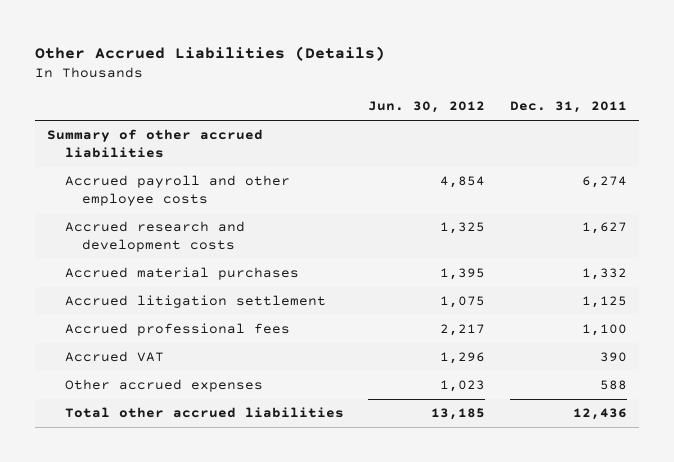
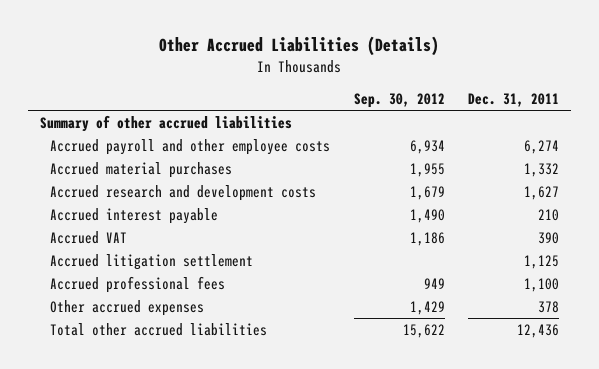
[368,101,486,114] Jun. 30, 2012 -> none
none -> [353,93,445,109] Sep. 30, 2012
[64,221,245,253] Accrued research and development costs -> [50,184,317,201] Accrued research and development costs
none -> [50,207,219,224] Accrued interest payable
[64,351,164,363] Accrued VAT -> [50,230,128,244] Accrued VAT
[599,380,627,391] 588 -> [538,300,560,313] 378

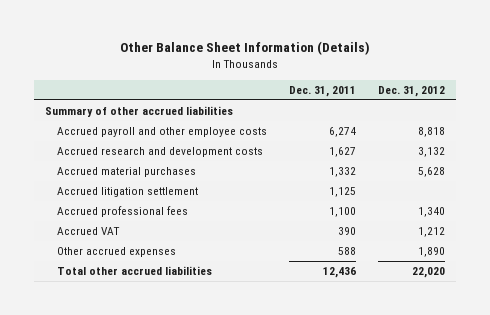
[159,36,440,57] Other Accrued Liabilities (Details) -> [120,40,371,55] Other Balance Sheet Information (Details)
[353,93,445,109] Sep. 30, 2012 -> none
none -> [378,85,446,97] Dec. 31, 2012
[50,207,219,224] Accrued interest payable -> none
[50,161,233,178] Accrued material purchases -> [56,167,196,178] Accrued material purchases
[50,230,128,244] Accrued VAT -> [56,227,120,236] Accrued VAT
[538,300,560,313] 378 -> [337,247,356,256] 588

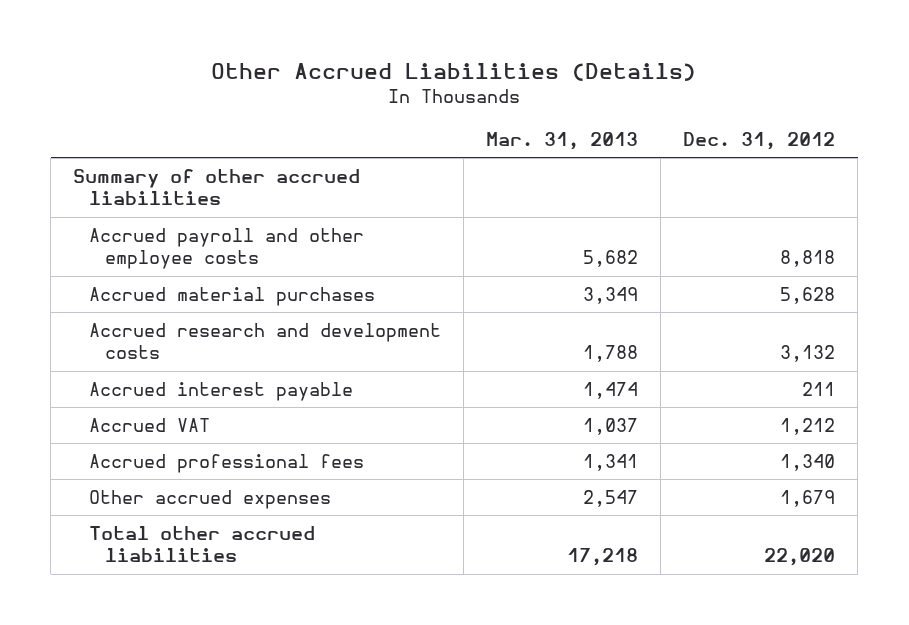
[120,40,371,55] Other Balance Sheet Information (Details) -> [211,62,697,81] Other Accrued Liabilities (Details)
[288,85,356,97] Dec. 31, 2011 -> none
none -> [486,132,639,151] Mar. 31, 2013
[56,187,198,198] Accrued litigation settlement -> none
[56,147,263,158] Accrued research and development costs -> [89,322,442,360] Accrued research and development costs
none -> [89,381,354,401] Accrued interest payable
[56,206,188,218] Accrued professional fees -> [89,453,365,473] Accrued professional fees
[418,247,446,258] 1,890 -> [780,489,836,507] 1,679

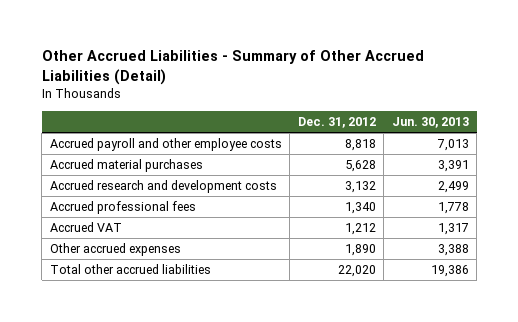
[211,62,697,81] Other Accrued Liabilities (Details) -> [41,50,424,86] Other Accrued Liabilities - Summary of Other Accrued Liabilities (Detail)
[486,132,639,151] Mar. 31, 2013 -> none
none -> [391,117,469,129] Jun. 30, 2013
[73,168,361,206] Summary of other accrued liabilities -> none
[89,381,354,401] Accrued interest payable -> none
[89,417,211,432] Accrued VAT -> [49,222,122,233] Accrued VAT
[780,489,836,507] 1,679 -> [344,244,376,257] 1,890

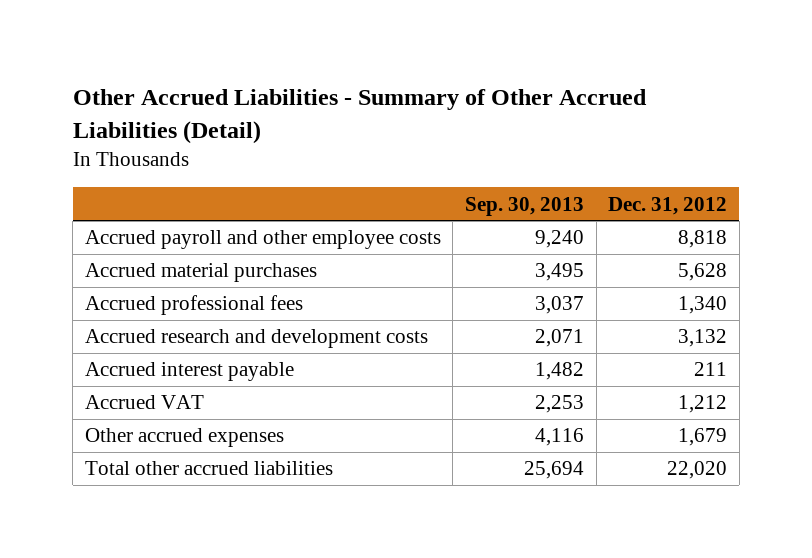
[391,117,469,129] Jun. 30, 2013 -> none
none -> [465,196,585,216] Sep. 30, 2013
[49,180,277,194] Accrued research and development costs -> [84,329,428,349] Accrued research and development costs
none -> [84,362,294,382] Accrued interest payable
[344,244,376,257] 1,890 -> [678,428,728,447] 1,679

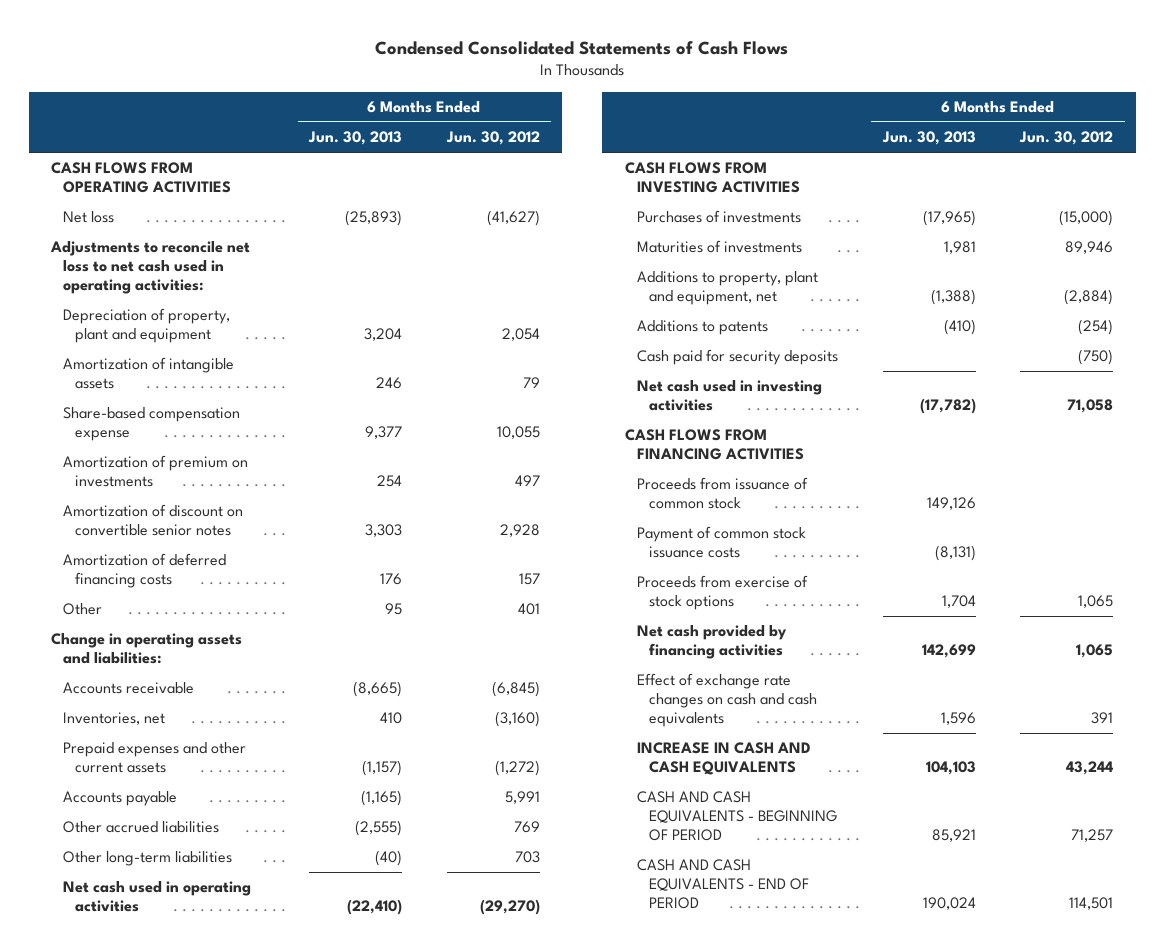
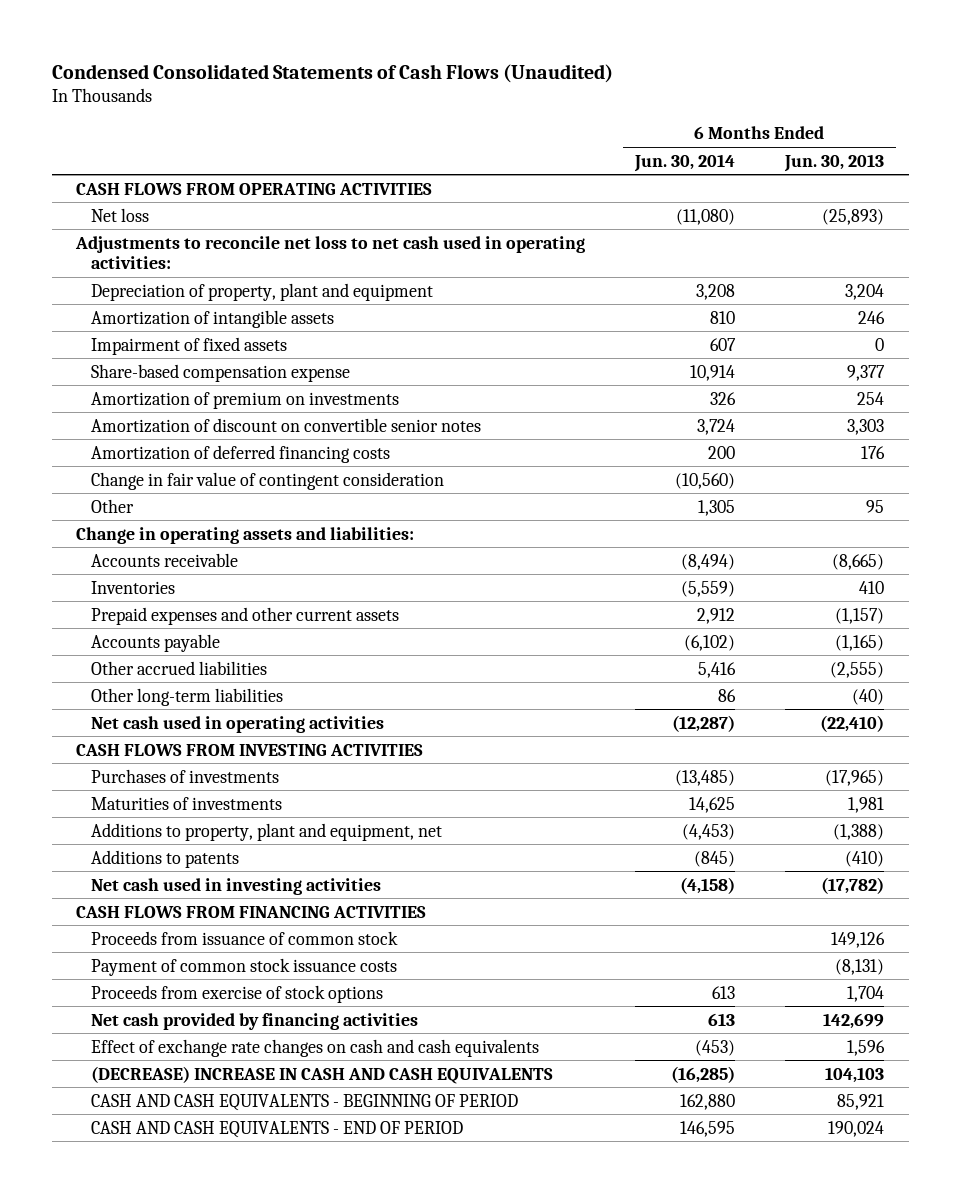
[375,40,789,55] Condensed Consolidated Statements of Cash Flows -> [51,63,613,83] Condensed Consolidated Statements of Cash Flows (Unaudited)
[445,131,540,146] Jun. 30, 2012 -> none
none -> [634,153,736,172] Jun. 30, 2014
none -> [90,336,287,355] Impairment of fixed assets
none -> [90,471,444,490] Change in fair value of contingent consideration
[62,712,165,726] Inventories, net -> [90,580,175,594] Inventories
[636,349,838,366] Cash paid for security deposits -> none
[636,742,811,776] INCREASE IN CASH AND CASH EQUIVALENTS -> [90,1065,553,1084] (DECREASE) INCREASE IN CASH AND CASH EQUIVALENTS

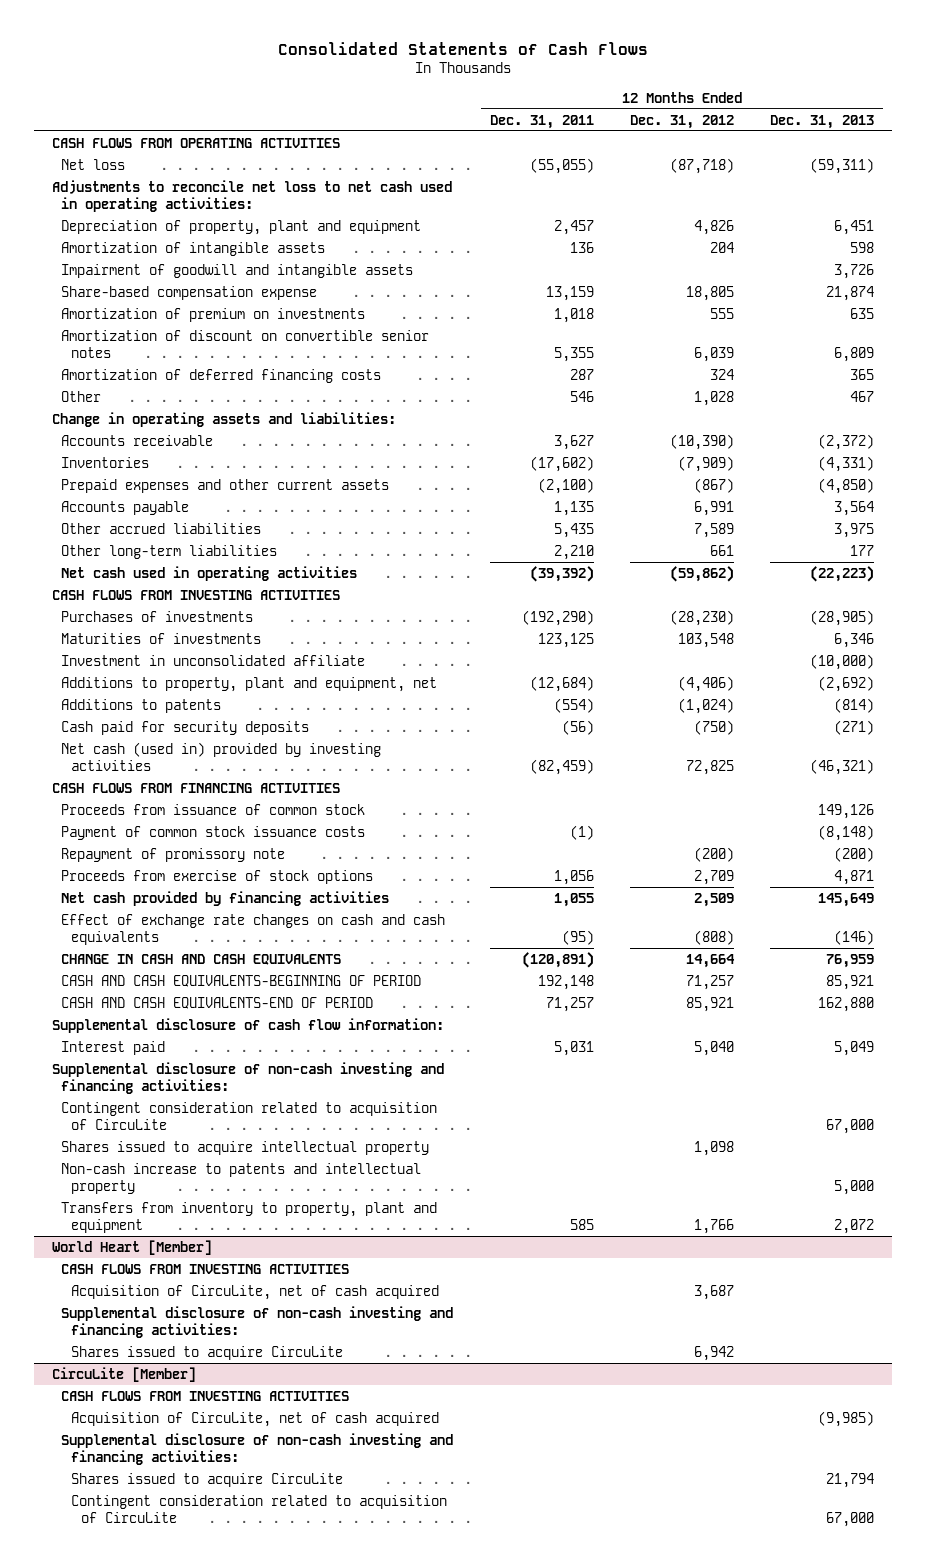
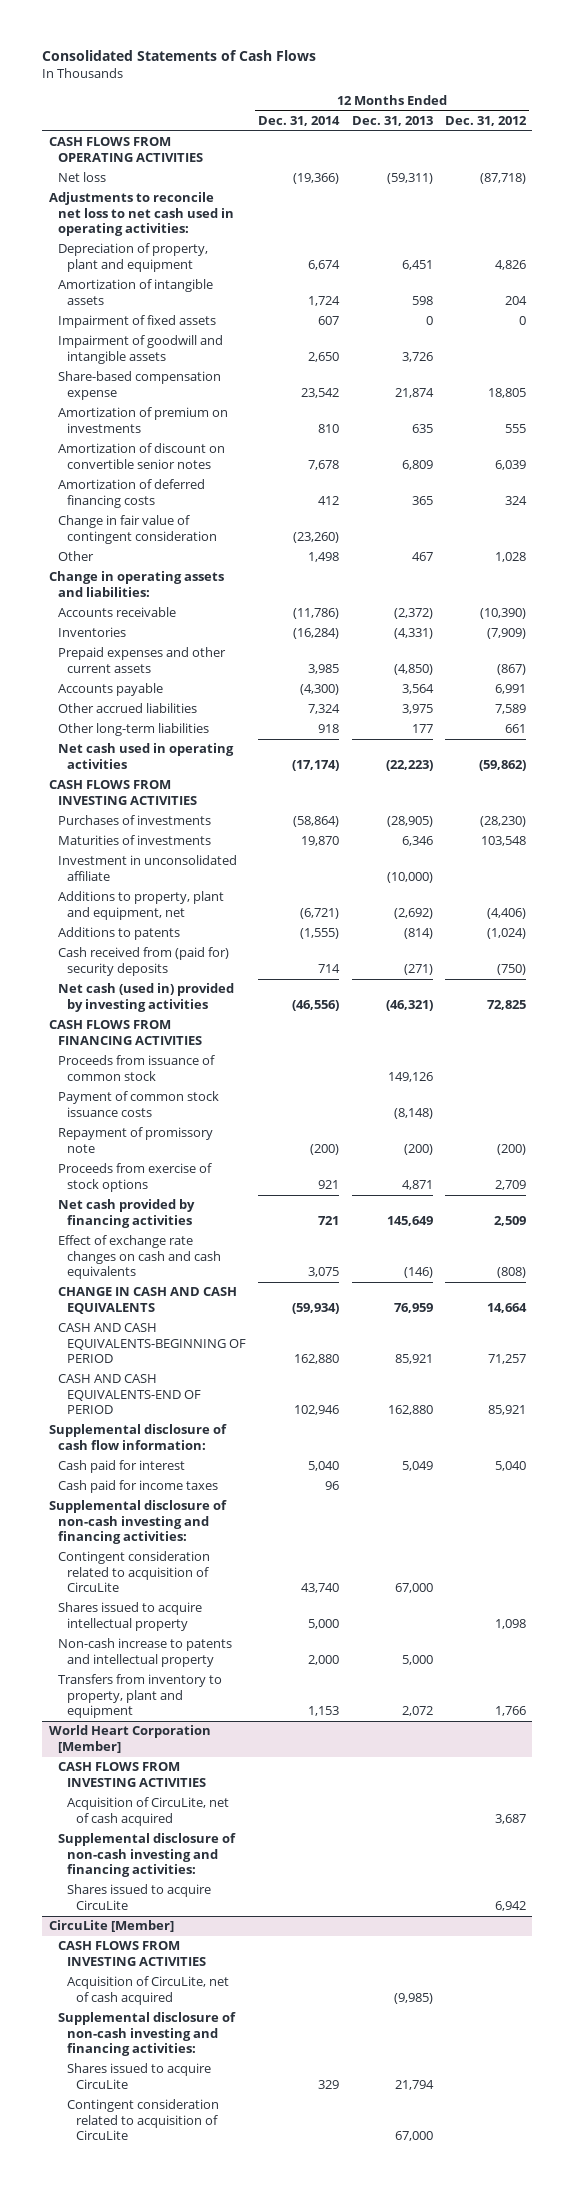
[489,114,594,129] Dec. 31, 2011 -> none
none -> [258,115,341,126] Dec. 31, 2014
none -> [57,315,216,329] Impairment of fixed assets
none -> [57,515,217,544] Change in fair value of contingent consideration
[61,720,310,735] Cash paid for security deposits -> [57,947,229,976] Cash received from (paid for) security deposits
[61,1040,166,1055] Interest paid -> [57,1460,185,1474] Cash paid for interest
none -> [57,1480,218,1494] Cash paid for income taxes
[51,1239,212,1255] World Heart [Member] -> [48,1725,211,1753] World Heart Corporation [Member]

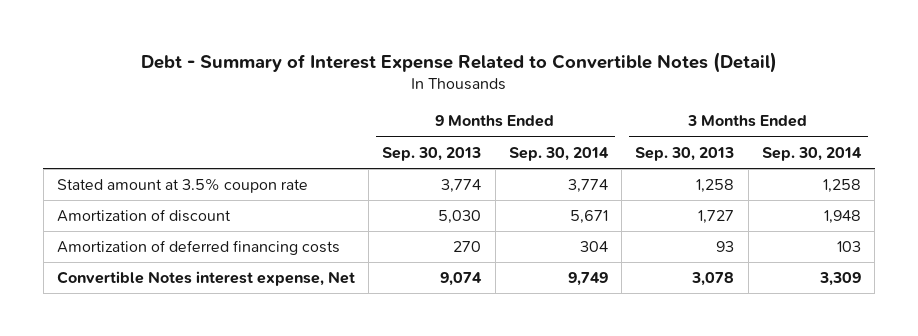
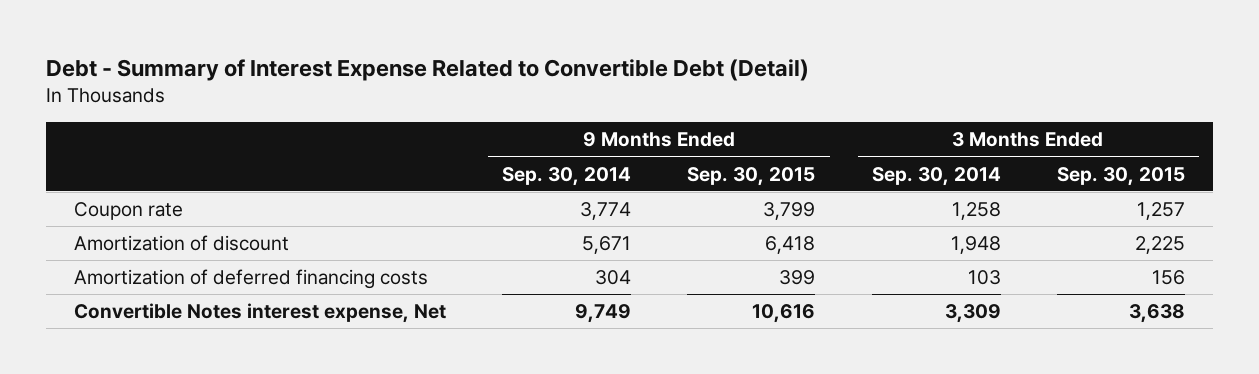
[140,51,777,73] Debt - Summary of Interest Expense Related to Convertible Notes (Detail) -> [45,58,809,81] Debt - Summary of Interest Expense Related to Convertible Debt (Detail)
[382,146,482,161] Sep. 30, 2013 -> none
[635,146,735,161] Sep. 30, 2013 -> none
none -> [687,166,816,186] Sep. 30, 2015
none -> [1057,166,1186,186] Sep. 30, 2015
[56,178,308,194] Stated amount at 3.5% coupon rate -> [73,202,183,221] Coupon rate

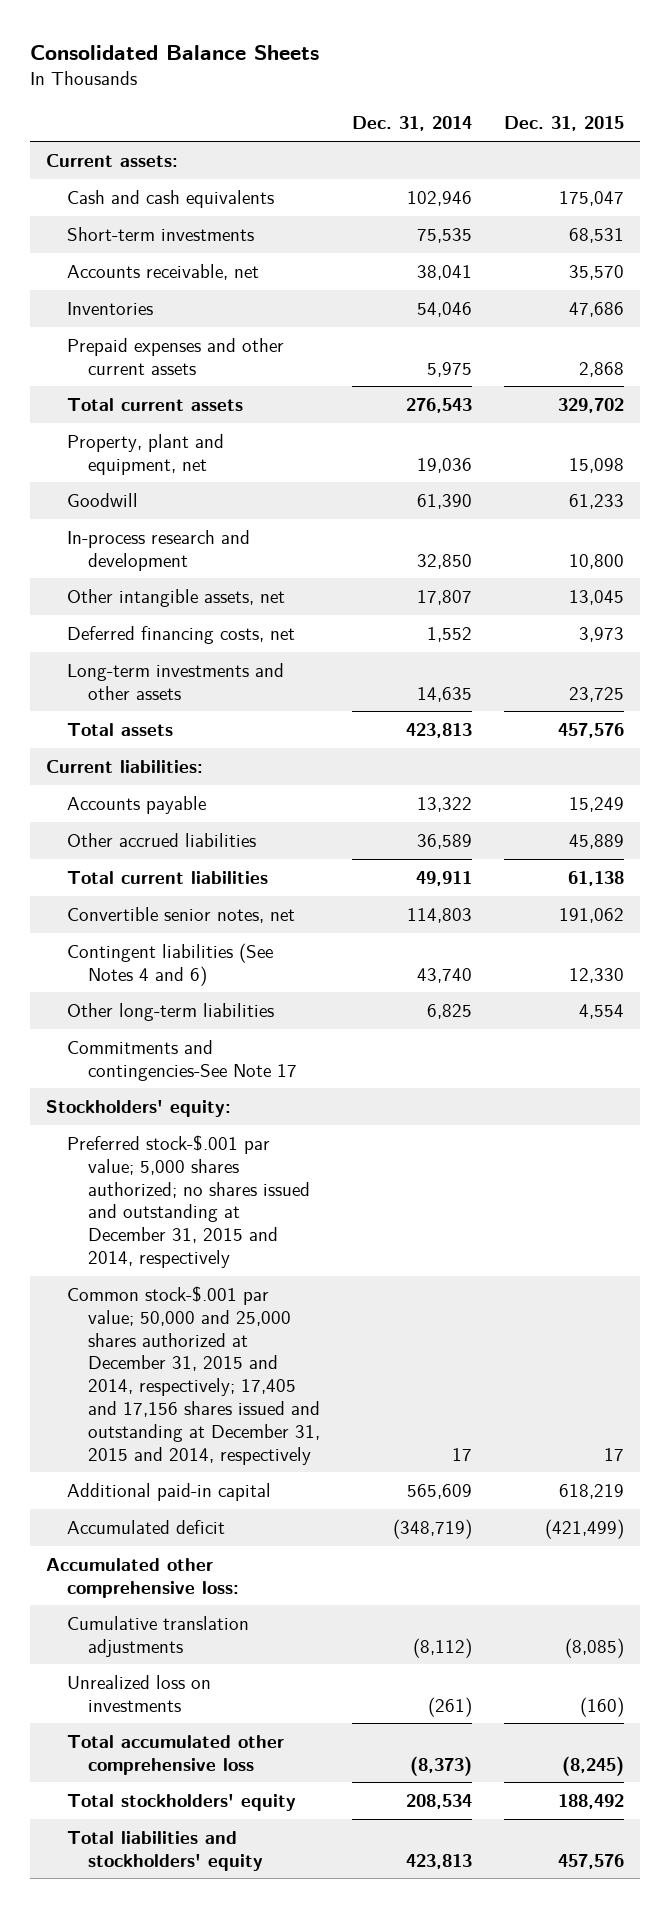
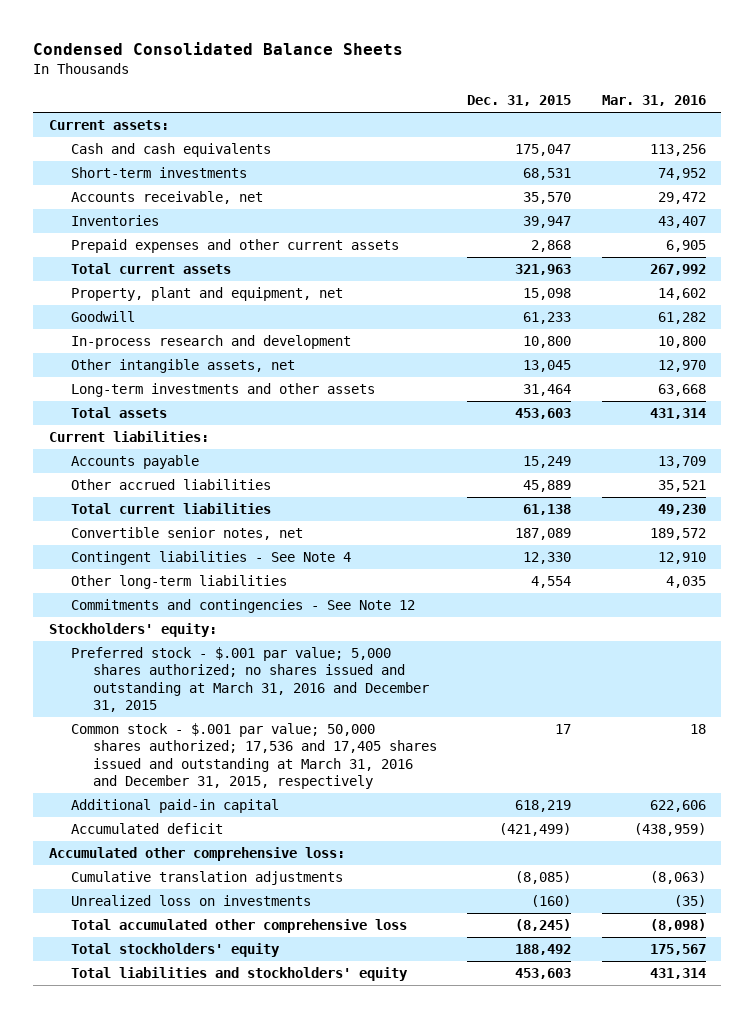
[30,44,320,60] Consolidated Balance Sheets -> [33,42,404,56] Condensed Consolidated Balance Sheets
[351,116,472,132] Dec. 31, 2014 -> none
none -> [601,95,706,107] Mar. 31, 2016
[569,301,625,317] 47,686 -> [523,216,572,229] 39,947
[558,397,625,413] 329,702 -> [515,264,572,276] 321,963
[66,625,295,644] Deferred financing costs, net -> none
[569,686,625,702] 23,725 -> [523,384,572,397] 31,464
[558,722,625,738] 457,576 -> [515,408,572,420] 453,603
[559,907,625,923] 191,062 -> [515,528,572,541] 187,089
[66,942,273,986] Contingent liabilities (See Notes 4 and 6) -> [70,551,351,566] Contingent liabilities - See Note 4
[66,1039,297,1081] Commitments and contingencies-See Note 17 -> [70,599,415,614] Commitments and contingencies - See Note 12
[66,1134,310,1269] Preferred stock-$.001 par value; 5,000 shares authorized; no shares issued and outstanding at December 31, 2015 and 2014, respectively -> [70,647,430,712] Preferred stock - $.001 par value; 5,000 shares authorized; no shares issued and outstanding at March 31, 2016 and December 31, 2015
[66,1285,320,1465] Common stock-$.001 par value; 50,000 and 25,000 shares authorized at December 31, 2015 and 2014, respectively; 17,405 and 17,156 shares issued and outstanding at December 31, 2015 and 2014, respectively -> [70,723,438,789] Common stock - $.001 par value; 50,000 shares authorized; 17,536 and 17,405 shares issued and outstanding at March 31, 2016 and December 31, 2015, respectively
[558,1853,625,1869] 457,576 -> [515,968,572,980] 453,603

